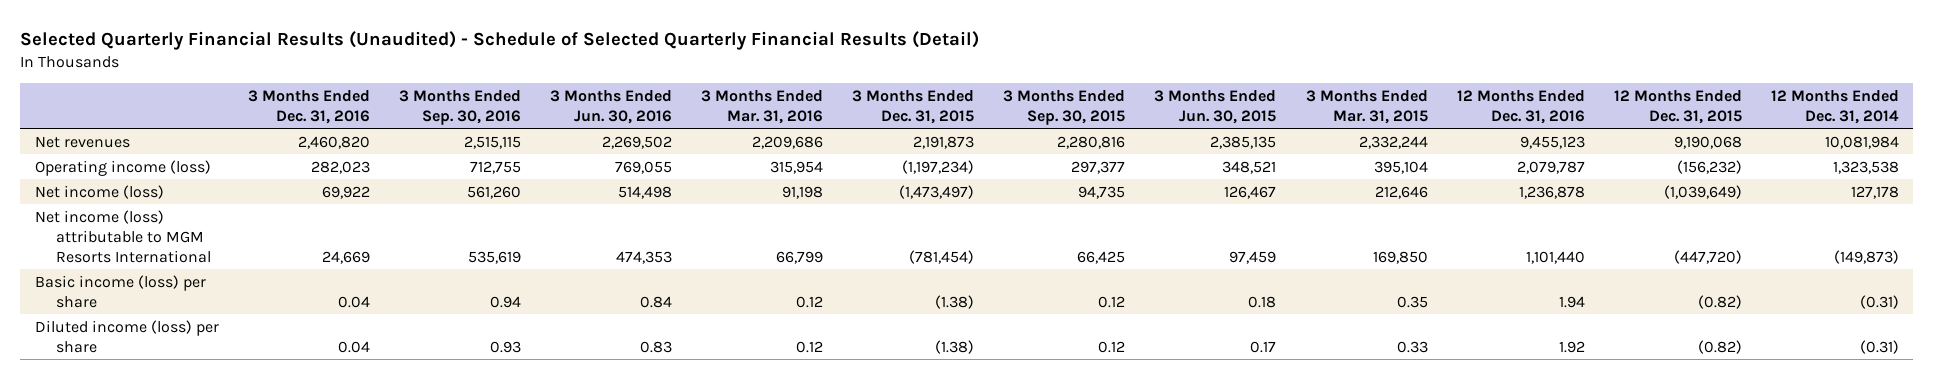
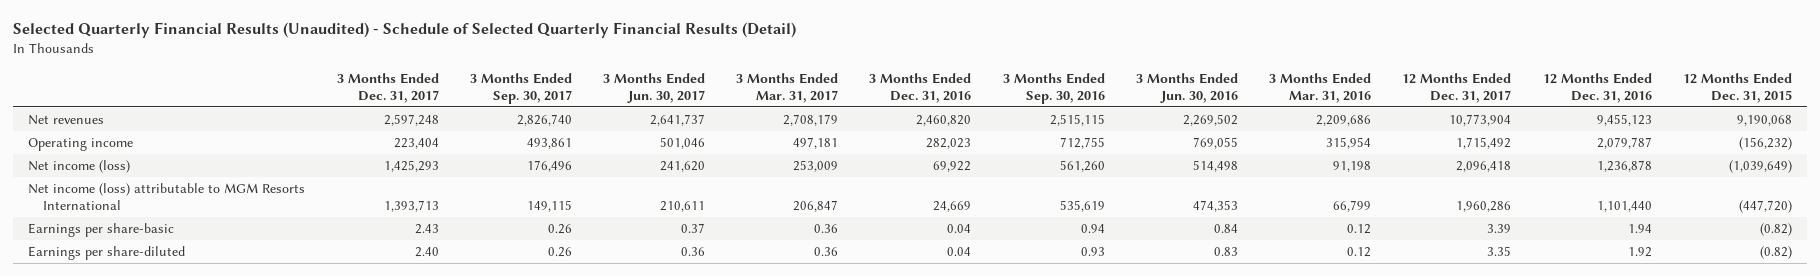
[852,89,975,124] 3 Months Ended Dec. 31, 2015 -> none
[1003,89,1126,125] 3 Months Ended Sep. 30, 2015 -> none
[1154,89,1277,124] 3 Months Ended Jun. 30, 2015 -> none
[1305,89,1428,124] 3 Months Ended Mar. 31, 2015 -> none
[1770,89,1899,124] 12 Months Ended Dec. 31, 2014 -> none
none -> [336,72,439,103] 3 Months Ended Dec. 31, 2017
none -> [469,72,572,104] 3 Months Ended Sep. 30, 2017
none -> [602,72,705,103] 3 Months Ended Jun. 30, 2017
none -> [736,72,839,103] 3 Months Ended Mar. 31, 2017
none -> [1402,72,1512,103] 12 Months Ended Dec. 31, 2017
[34,159,211,176] Operating income (loss) -> [28,137,134,151] Operating income
[34,274,206,308] Basic income (loss) per share -> [28,222,175,237] Earnings per share-basic
[34,319,219,353] Diluted income (loss) per share -> [28,245,186,260] Earnings per share-diluted

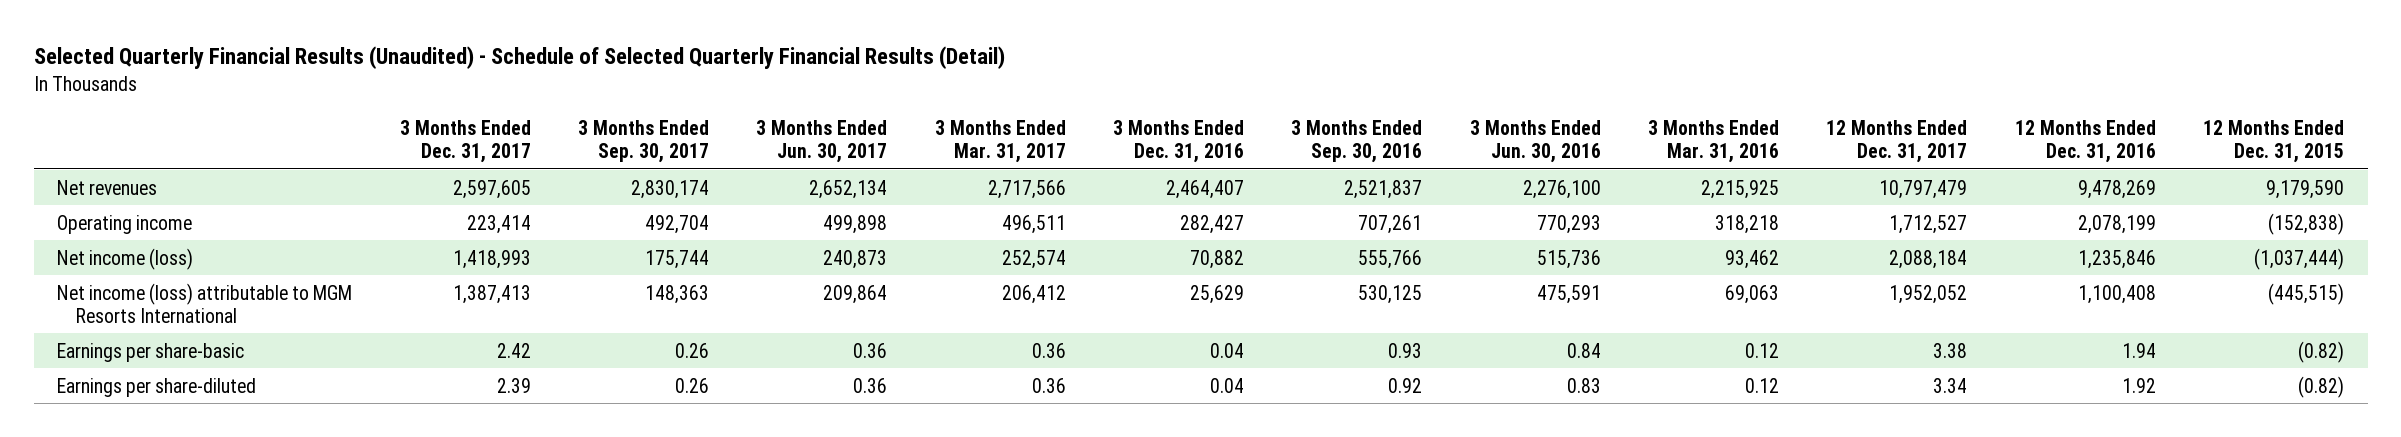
[383,113,439,126] 2,597,248 -> [452,179,531,199] 2,597,605
[516,113,572,126] 2,826,740 -> [631,179,710,199] 2,830,174
[649,113,705,126] 2,641,737 -> [809,179,888,199] 2,652,134
[783,113,839,126] 2,708,179 -> [987,179,1066,199] 2,717,566
[916,114,972,126] 2,460,820 -> [1166,179,1245,199] 2,464,407
[1049,113,1105,126] 2,515,115 -> [1344,179,1423,199] 2,521,837
[1182,113,1238,126] 2,269,502 -> [1522,179,1601,199] 2,276,100
[1316,114,1372,126] 2,209,686 -> [1701,179,1780,199] 2,215,925
[1449,113,1512,126] 10,773,904 -> [1879,179,1968,199] 10,797,479
[1596,113,1652,126] 9,455,123 -> [2077,179,2156,199] 9,478,269
[1736,114,1792,126] 9,190,068 -> [2266,179,2345,199] 9,179,590
[393,137,439,149] 223,404 -> [466,214,531,234] 223,414
[526,137,572,149] 493,861 -> [645,214,710,234] 492,704
[659,136,705,149] 501,046 -> [823,214,888,234] 499,898
[793,136,839,149] 497,181 -> [1001,214,1066,234] 496,511
[926,137,972,149] 282,023 -> [1180,214,1245,234] 282,427
[1059,136,1105,149] 712,755 -> [1358,214,1423,234] 707,261
[1192,136,1238,149] 769,055 -> [1536,214,1601,234] 770,293
[1326,136,1372,149] 315,954 -> [1715,214,1780,234] 318,218
[1456,136,1512,149] 1,715,492 -> [1889,214,1968,234] 1,712,527
[1596,136,1652,149] 2,079,787 -> [2077,214,2156,234] 2,078,199
[1738,136,1792,150] (156,232) -> [2268,212,2345,235] (152,838)
[383,159,439,172] 1,425,293 -> [452,249,531,269] 1,418,993
[526,159,572,172] 176,496 -> [645,249,710,269] 175,744
[659,160,705,172] 241,620 -> [823,249,888,269] 240,873
[793,159,839,172] 253,009 -> [1001,249,1066,269] 252,574
[933,160,972,172] 69,922 -> [1190,249,1245,269] 70,882
[1059,159,1105,172] 561,260 -> [1358,249,1423,269] 555,766
[1192,159,1238,172] 514,498 -> [1536,249,1601,269] 515,736
[1333,160,1372,172] 91,198 -> [1725,249,1780,269] 93,462
[1456,160,1512,172] 2,096,418 -> [1889,249,1968,269] 2,088,184
[1596,159,1652,172] 1,236,878 -> [2077,249,2156,269] 1,235,846
[1728,159,1792,173] (1,039,649) -> [2254,247,2345,270] (1,037,444)
[383,200,439,213] 1,393,713 -> [452,284,531,304] 1,387,413
[526,200,572,213] 149,115 -> [645,284,710,304] 148,363
[659,201,705,213] 210,611 -> [823,284,888,304] 209,864
[793,200,839,213] 206,847 -> [1001,284,1066,304] 206,412
[933,201,972,213] 24,669 -> [1190,284,1245,304] 25,629
[1059,200,1105,213] 535,619 -> [1358,284,1423,304] 530,125
[1192,200,1238,213] 474,353 -> [1536,284,1601,304] 475,591
[1333,200,1372,213] 66,799 -> [1725,284,1780,304] 69,063
[1456,201,1512,213] 1,960,286 -> [1889,284,1968,304] 1,952,052
[1596,201,1652,213] 1,101,440 -> [2077,284,2156,304] 1,100,408
[1738,200,1792,214] (447,720) -> [2268,282,2345,305] (445,515)
[414,223,439,234] 2.43 -> [496,342,531,358] 2.42
[680,222,705,233] 0.37 -> [853,342,888,358] 0.36
[1080,223,1105,233] 0.94 -> [1388,342,1423,358] 0.93
[1487,223,1512,233] 3.39 -> [1933,342,1968,358] 3.38
[414,246,439,257] 2.40 -> [496,377,531,393] 2.39
[1080,246,1105,256] 0.93 -> [1388,377,1423,393] 0.92
[1487,245,1512,256] 3.35 -> [1933,377,1968,393] 3.34

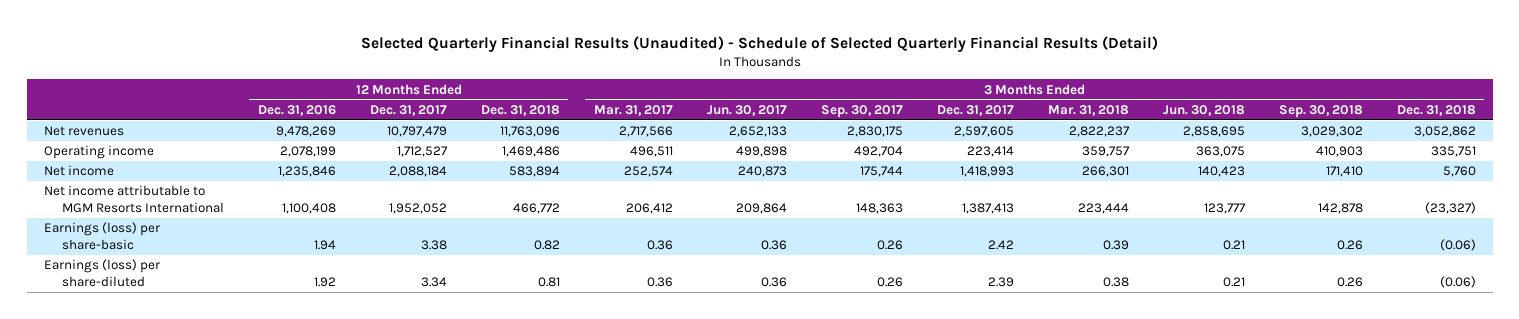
[1113,120,1245,164] 3 Months Ended Dec. 31, 2016 -> none
[1291,120,1423,164] 3 Months Ended Sep. 30, 2016 -> none
[1469,120,1601,164] 3 Months Ended Jun. 30, 2016 -> none
[1648,120,1780,164] 3 Months Ended Mar. 31, 2016 -> none
[2203,120,2345,164] 12 Months Ended Dec. 31, 2015 -> none
none -> [480,105,560,117] Dec. 31, 2018
none -> [1047,105,1129,117] Mar. 31, 2018
none -> [1162,105,1245,117] Jun. 30, 2018
none -> [1278,105,1363,119] Sep. 30, 2018
none -> [1396,105,1476,117] Dec. 31, 2018
[631,179,710,199] 2,830,174 -> [846,126,903,138] 2,830,175
[809,179,888,199] 2,652,134 -> [728,126,787,138] 2,652,133
[57,247,194,270] Net income (loss) -> [43,165,114,177] Net income
[57,282,353,323] Net income (loss) attributable to MGM Resorts International -> [43,185,224,213] Net income attributable to MGM Resorts International
[57,342,245,362] Earnings per share-basic -> [43,222,160,250] Earnings (loss) per share-basic
[57,377,257,397] Earnings per share-diluted -> [43,259,160,287] Earnings (loss) per share-diluted

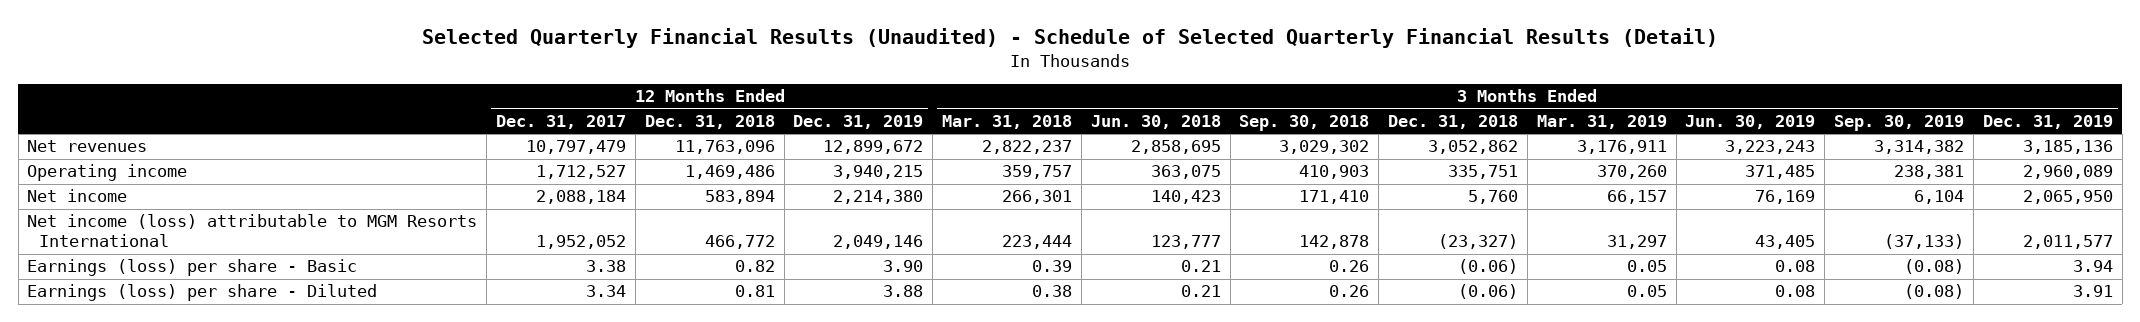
[257,105,336,117] Dec. 31, 2016 -> none
[593,105,673,117] Mar. 31, 2017 -> none
[706,105,787,117] Jun. 30, 2017 -> none
[820,105,903,119] Sep. 30, 2017 -> none
[936,105,1014,117] Dec. 31, 2017 -> none
none -> [793,114,924,129] Dec. 31, 2019
none -> [1536,114,1667,129] Mar. 31, 2019
none -> [1685,114,1816,129] Jun. 30, 2019
none -> [1834,114,1965,131] Sep. 30, 2019
none -> [1982,114,2113,129] Dec. 31, 2019
[43,185,224,213] Net income attributable to MGM Resorts International -> [27,214,478,248] Net income (loss) attributable to MGM Resorts International
[43,222,160,250] Earnings (loss) per share-basic -> [27,259,358,277] Earnings (loss) per share - Basic
[43,259,160,287] Earnings (loss) per share-diluted -> [27,284,378,302] Earnings (loss) per share - Diluted

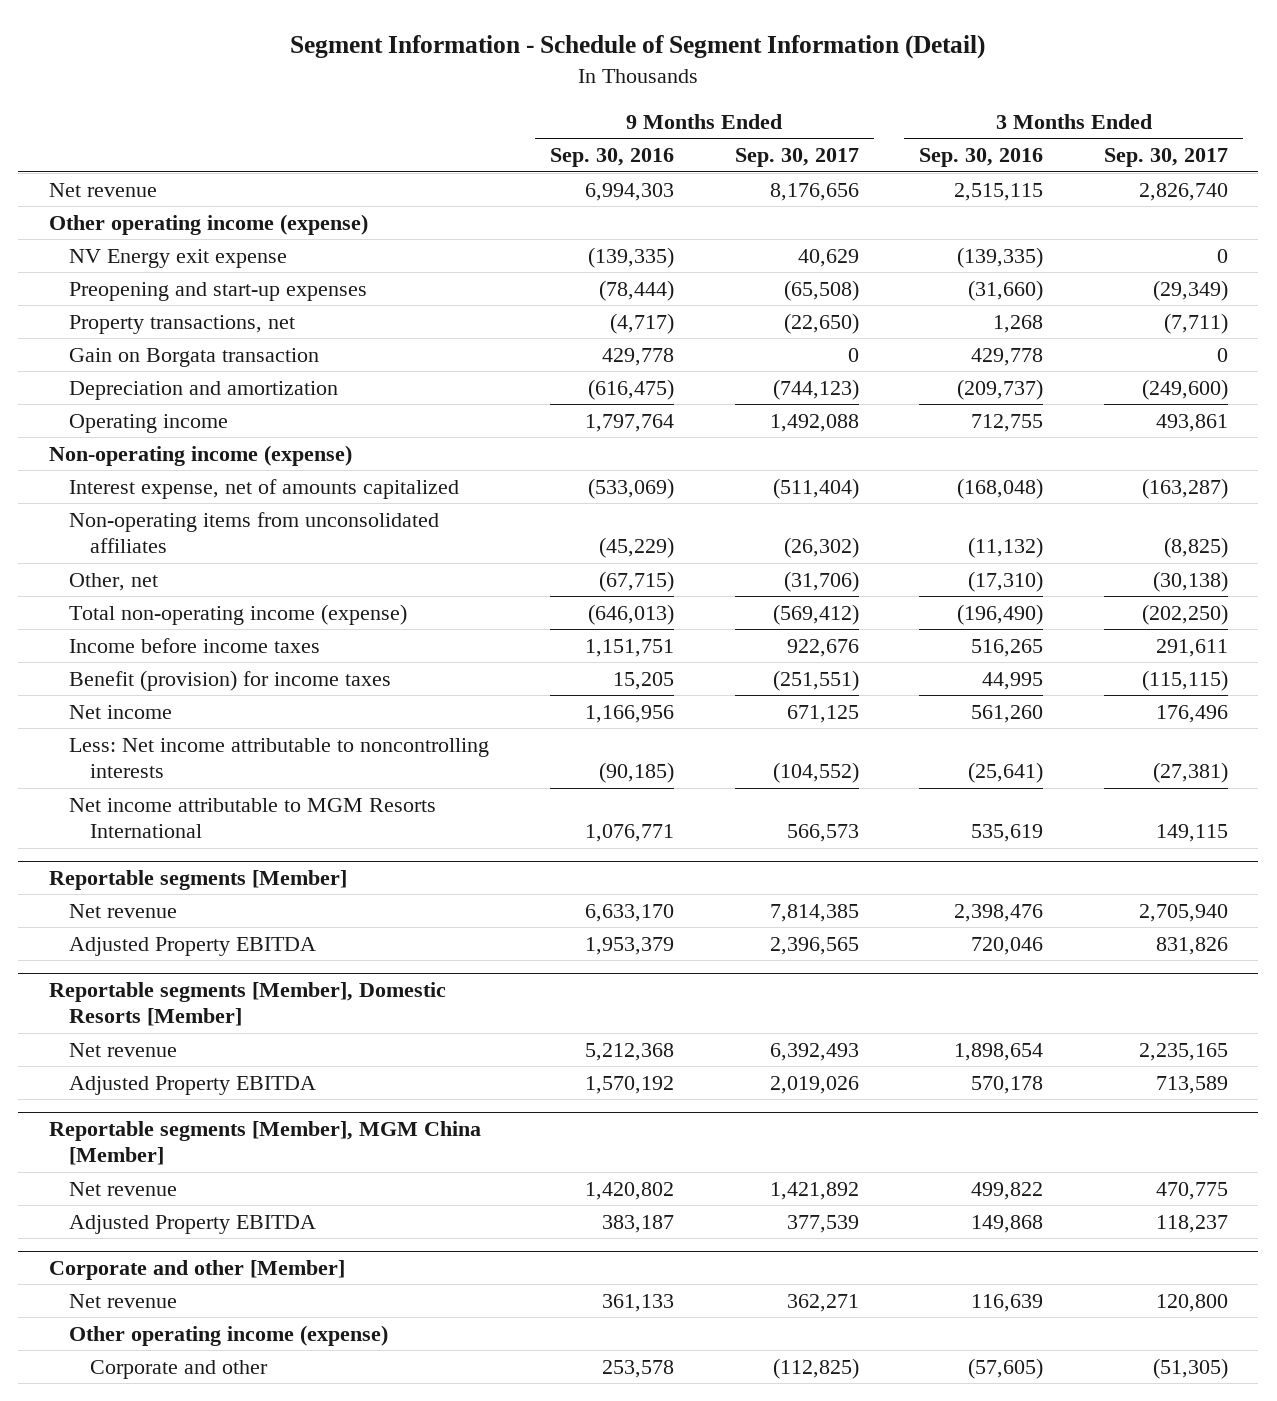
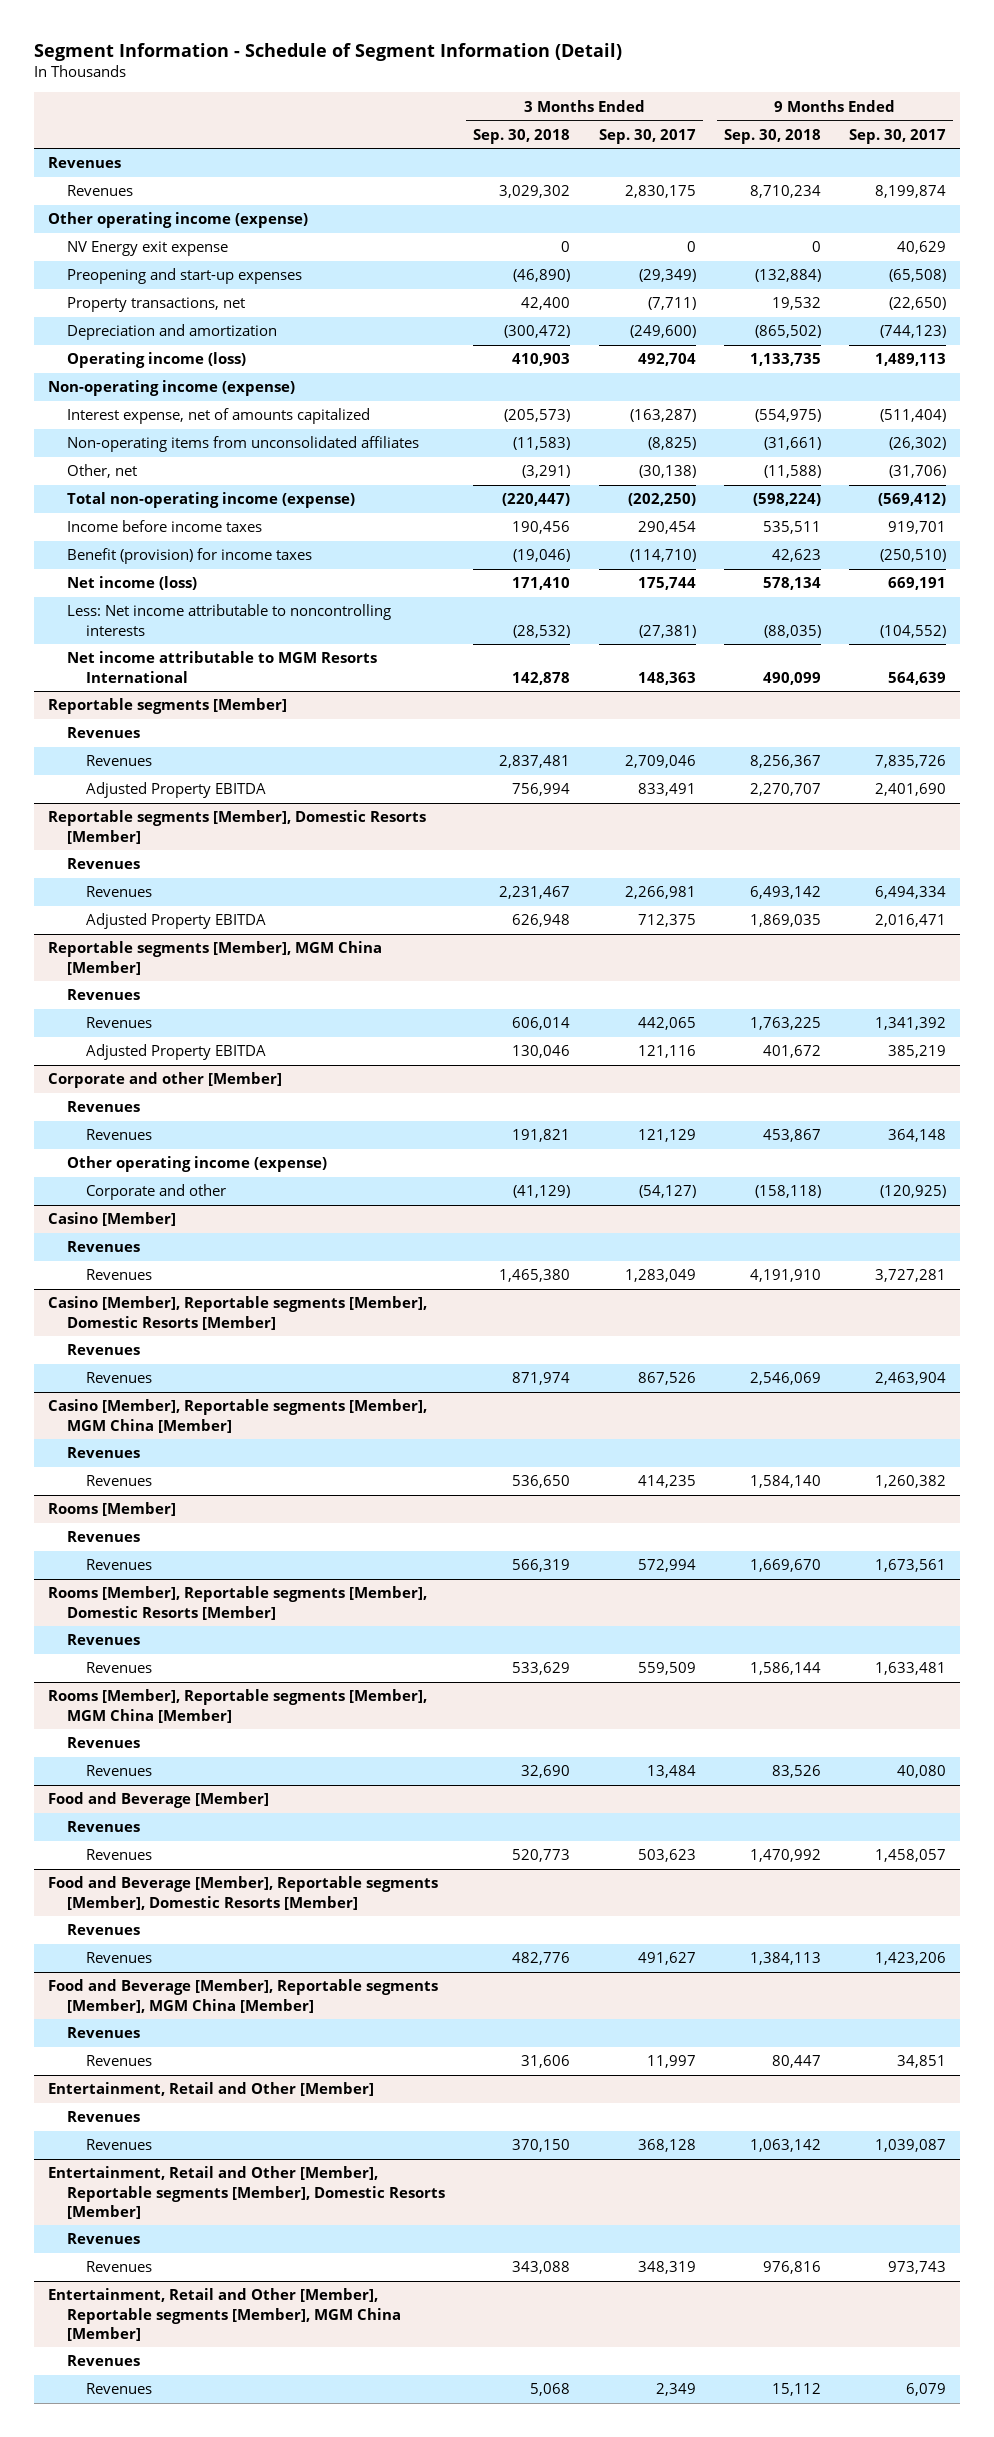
[549,148,674,168] Sep. 30, 2016 -> none
[919,148,1044,168] Sep. 30, 2016 -> none
none -> [473,128,571,144] Sep. 30, 2018
none -> [723,128,821,144] Sep. 30, 2018
[48,182,157,197] Net revenue -> none
none -> [48,157,122,169] Revenues
none -> [67,185,134,197] Revenues
[69,347,320,367] Gain on Borgata transaction -> none
[69,413,229,433] Operating income -> [67,352,247,369] Operating income (loss)
[769,413,859,432] 1,492,088 -> [875,353,947,367] 1,489,113
[1155,413,1228,432] 493,861 -> [637,353,696,367] 492,704
[786,638,859,657] 922,676 -> [888,521,947,535] 919,701
[1155,638,1228,657] 291,611 -> [637,521,696,535] 290,454
[772,669,859,691] (251,551) -> [880,549,947,563] (250,510)
[1141,669,1228,691] (115,115) -> [629,549,696,563] (114,710)
[69,704,173,719] Net income -> [67,576,198,591] Net income (loss)
[786,704,859,723] 671,125 -> [888,577,947,591] 669,191
[1155,704,1228,723] 176,496 -> [637,577,696,591] 175,744
[786,824,859,843] 566,573 -> [888,671,947,685] 564,639
[1155,824,1228,843] 149,115 -> [637,671,696,685] 148,363
[69,903,178,918] Net revenue -> none
none -> [67,727,141,739] Revenues
none -> [86,755,153,767] Revenues
[769,936,859,955] 2,396,565 -> [875,783,947,797] 2,401,690
[1155,936,1228,955] 831,826 -> [637,783,696,797] 833,491
[69,1042,178,1057] Net revenue -> none
none -> [67,858,141,870] Revenues
none -> [86,886,153,898] Revenues
[769,1075,859,1094] 2,019,026 -> [875,914,947,928] 2,016,471
[1155,1075,1228,1094] 713,589 -> [637,914,696,928] 712,375
[69,1181,178,1196] Net revenue -> none
none -> [67,989,141,1001] Revenues
none -> [86,1017,153,1029] Revenues
[786,1214,859,1233] 377,539 -> [888,1045,947,1059] 385,219
[1155,1214,1228,1233] 118,237 -> [637,1045,696,1059] 121,116
[69,1293,178,1308] Net revenue -> none
none -> [67,1101,141,1113] Revenues
none -> [86,1129,153,1141] Revenues
[772,1357,859,1379] (112,825) -> [880,1185,947,1199] (120,925)
[1152,1357,1228,1379] (51,305) -> [638,1185,696,1199] (54,127)
none -> [48,1212,177,1227] Casino [Member]
none -> [67,1241,141,1253] Revenues
none -> [86,1269,153,1281] Revenues
none -> [48,1296,428,1330] Casino [Member], Reportable segments [Member], Domestic Resorts [Member]
none -> [67,1344,141,1356] Revenues
none -> [86,1372,153,1384] Revenues
none -> [48,1399,428,1433] Casino [Member], Reportable segments [Member], MGM China [Member]
none -> [67,1447,141,1459] Revenues
none -> [86,1475,153,1487] Revenues
none -> [48,1502,177,1517] Rooms [Member]
none -> [67,1531,141,1543] Revenues
none -> [86,1559,153,1571] Revenues
none -> [48,1586,428,1620] Rooms [Member], Reportable segments [Member], Domestic Resorts [Member]
none -> [67,1634,141,1646] Revenues
none -> [86,1662,153,1674] Revenues
none -> [48,1689,428,1723] Rooms [Member], Reportable segments [Member], MGM China [Member]
none -> [67,1737,141,1749] Revenues
none -> [86,1765,153,1777] Revenues
none -> [48,1792,270,1809] Food and Beverage [Member]
none -> [67,1821,141,1833] Revenues
none -> [86,1849,153,1861] Revenues
none -> [48,1876,439,1910] Food and Beverage [Member], Reportable segments [Member], Domestic Resorts [Member]
none -> [67,1924,141,1936] Revenues
none -> [86,1952,153,1964] Revenues
none -> [48,1979,439,2013] Food and Beverage [Member], Reportable segments [Member], MGM China [Member]
none -> [67,2027,141,2039] Revenues
none -> [86,2055,153,2067] Revenues
none -> [48,2082,375,2097] Entertainment, Retail and Other [Member]
none -> [67,2111,141,2123] Revenues
none -> [86,2139,153,2151] Revenues
none -> [48,2166,446,2219] Entertainment, Retail and Other [Member], Reportable segments [Member], Domestic Resorts [Member]
none -> [67,2233,141,2245] Revenues
none -> [86,2261,153,2273] Revenues
none -> [48,2288,402,2341] Entertainment, Retail and Other [Member], Reportable segments [Member], MGM China [Member]
none -> [67,2355,141,2367] Revenues
none -> [86,2383,153,2395] Revenues

